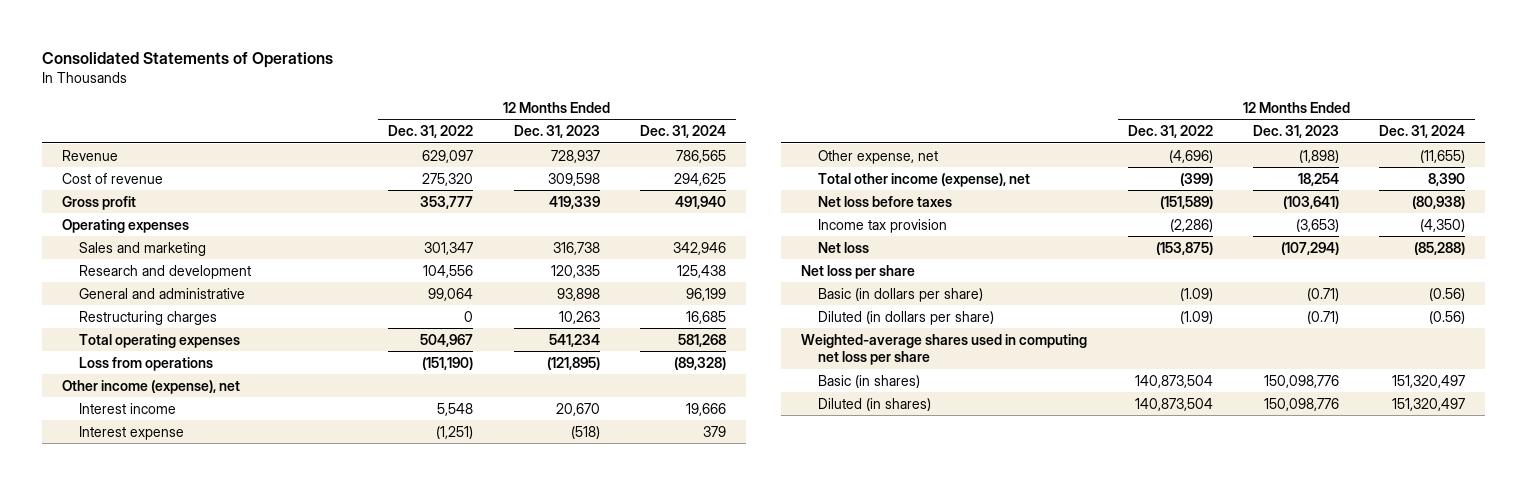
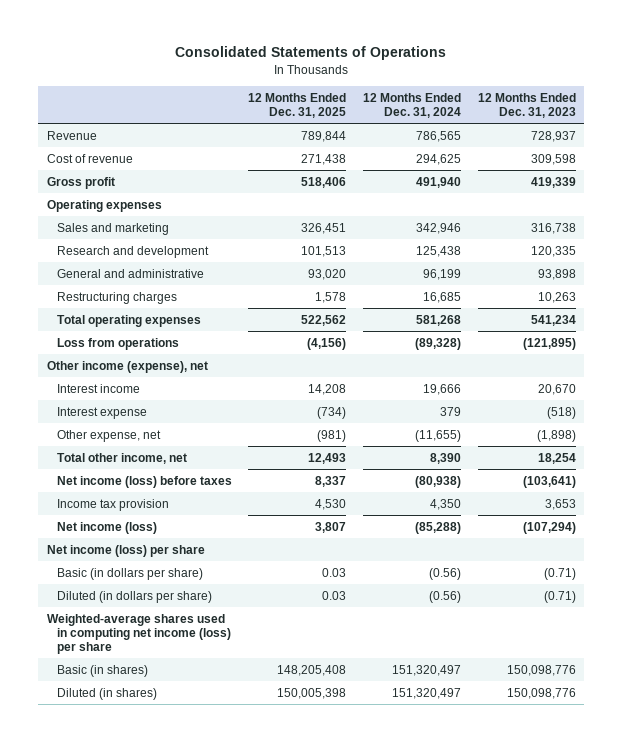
[388,125,474,139] Dec. 31, 2022 -> none
none -> [248,92,347,118] 12 Months Ended Dec. 31, 2025
[817,172,1030,187] Total other income (expense), net -> [56,452,187,464] Total other income, net
[817,195,952,207] Net loss before taxes -> [56,475,232,488] Net income (loss) before taxes
[1296,218,1340,232] (3,653) -> [544,498,576,510] 3,653
[1420,218,1466,232] (4,350) -> [430,498,462,510] 4,350
[817,241,869,253] Net loss -> [56,521,157,534] Net income (loss)
[801,264,916,279] Net loss per share -> [46,544,205,557] Net income (loss) per share
[801,333,1088,366] Weighted-average shares used in computing net loss per share -> [46,613,231,654] Weighted-average shares used in computing net income (loss) per share

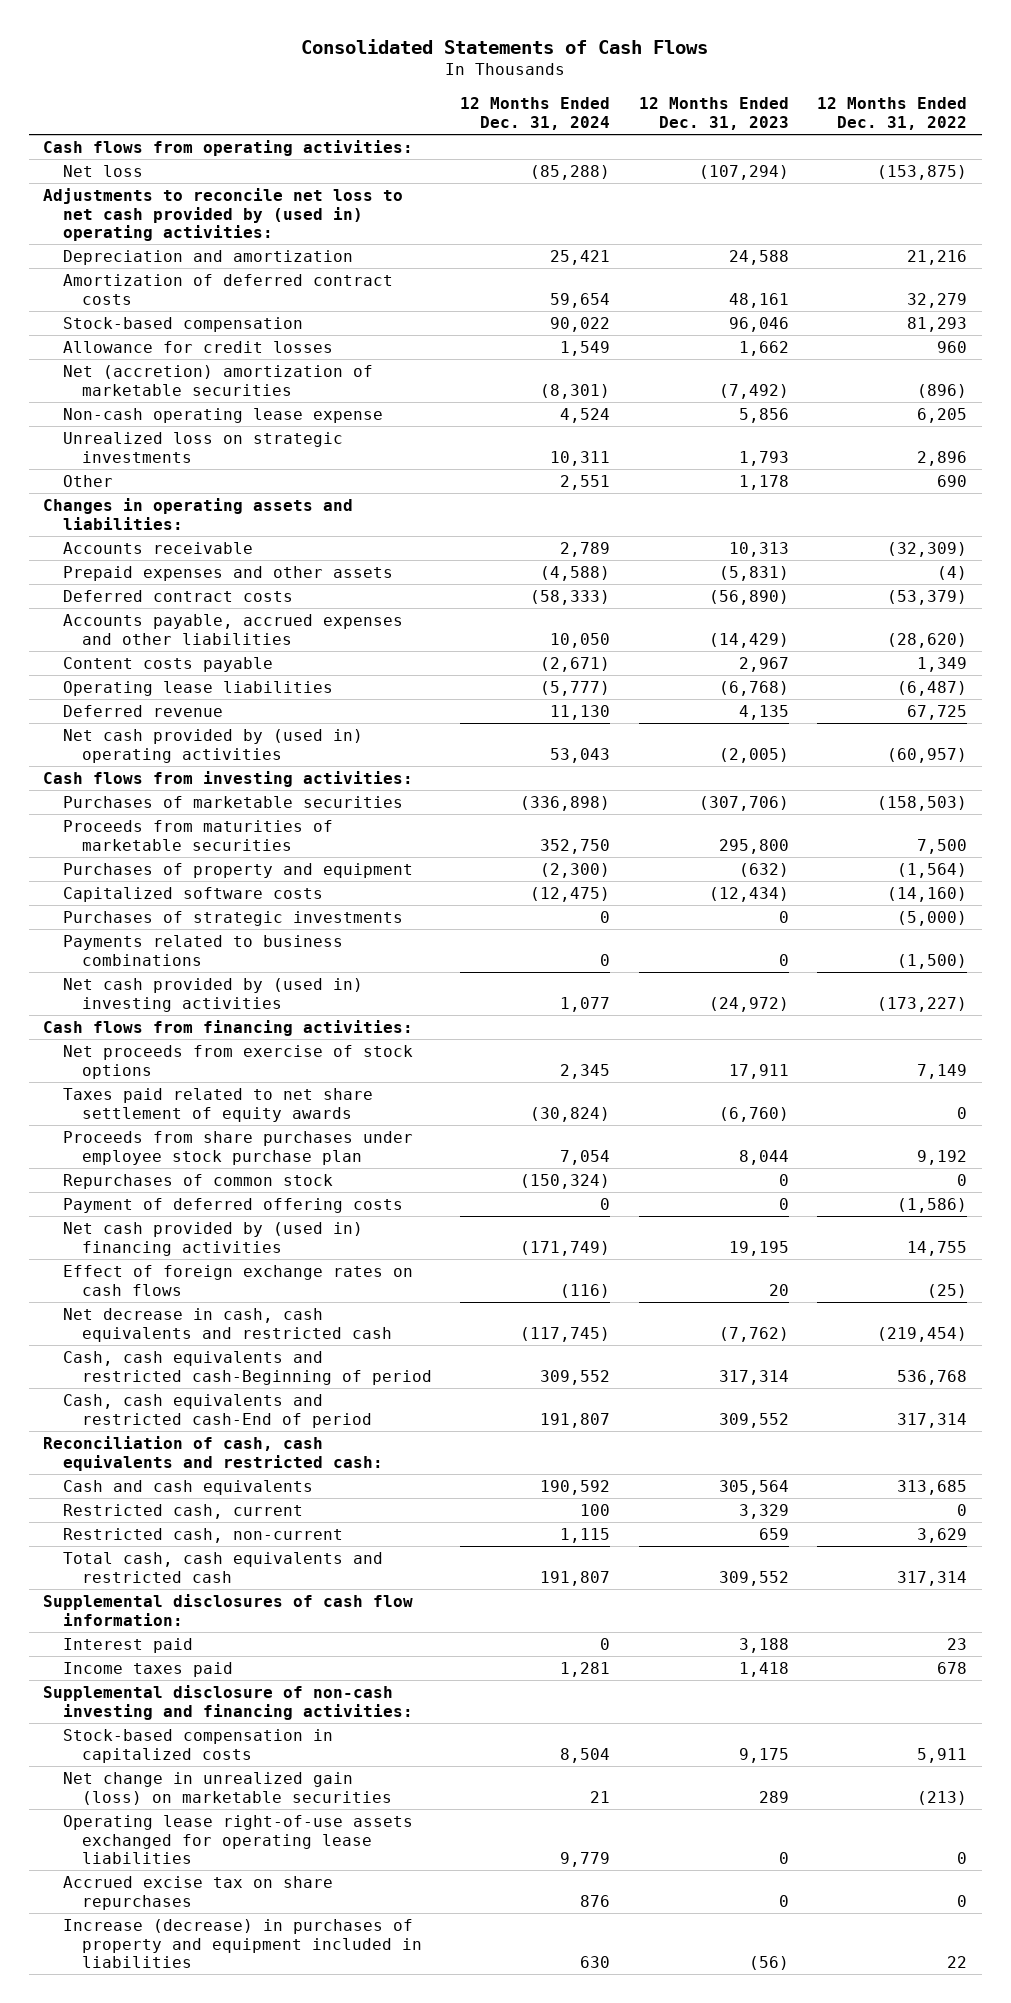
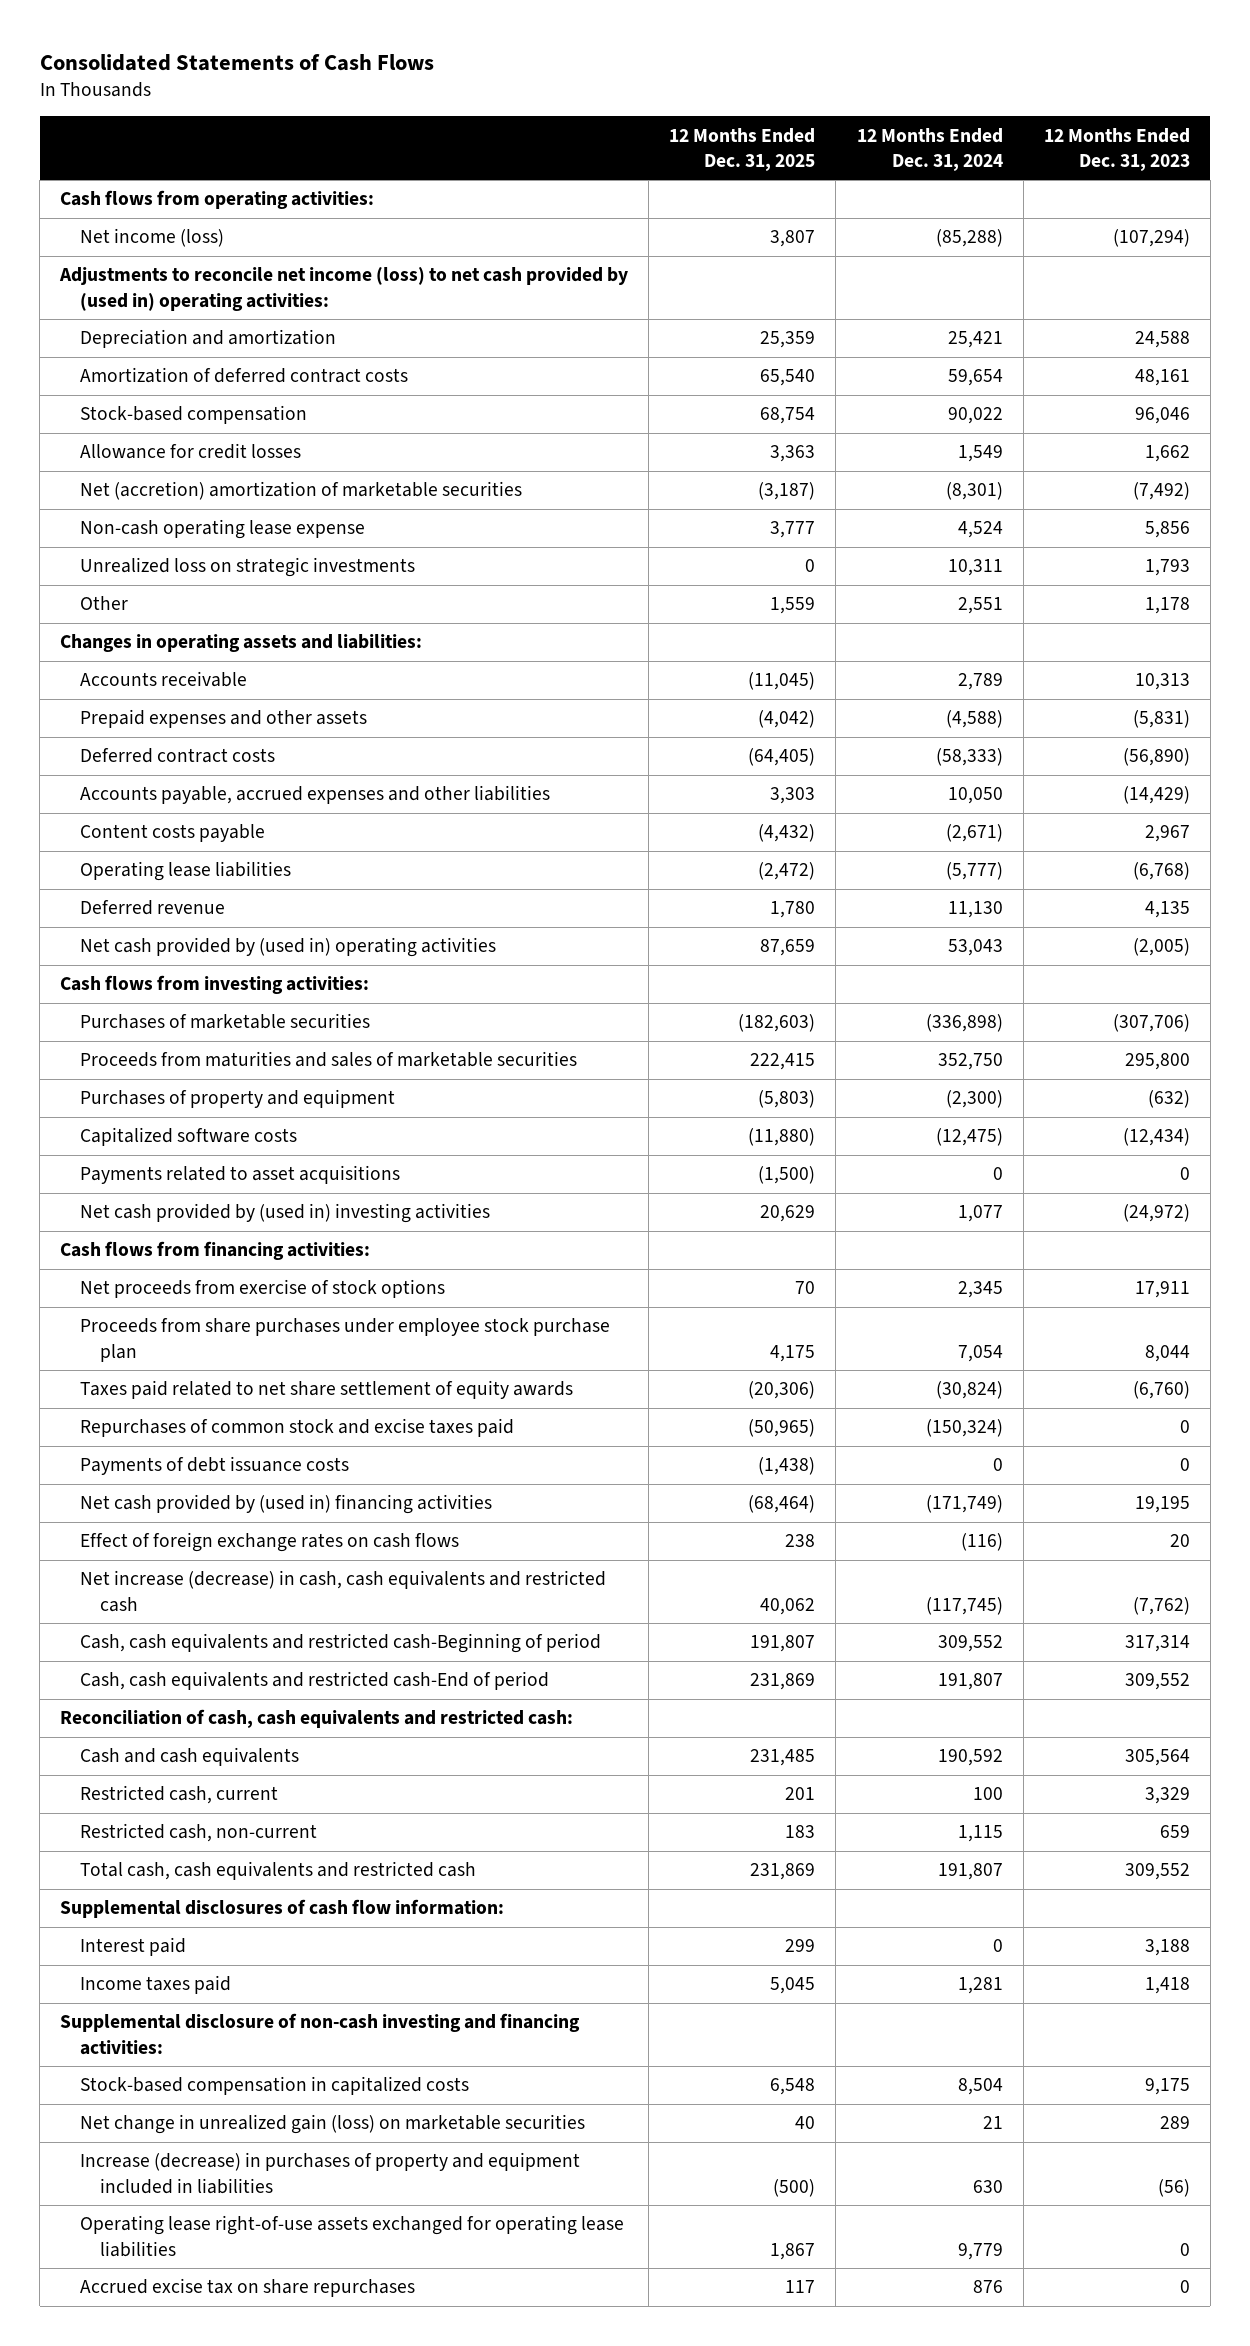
[817,97,968,130] 12 Months Ended Dec. 31, 2022 -> none
none -> [669,127,816,171] 12 Months Ended Dec. 31, 2025
[62,164,143,177] Net loss -> [79,228,224,248] Net income (loss)
[43,187,404,242] Adjustments to reconcile net loss to net cash provided by (used in) operating activities: -> [59,267,629,311] Adjustments to reconcile net income (loss) to net cash provided by (used in) operating activities:
[62,819,333,851] Proceeds from maturities of marketable securities -> [79,1051,577,1068] Proceeds from maturities and sales of marketable securities
[62,910,403,926] Purchases of strategic investments -> none
[62,934,343,966] Payments related to business combinations -> [79,1165,400,1185] Payments related to asset acquisitions
[62,1197,403,1213] Payment of deferred offering costs -> none
[62,1087,373,1122] Taxes paid related to net share settlement of equity awards -> [79,1380,573,1400] Taxes paid related to net share settlement of equity awards
[62,1173,333,1189] Repurchases of common stock -> [79,1418,514,1438] Repurchases of common stock and excise taxes paid
none -> [79,1456,349,1476] Payments of debt issuance costs
[62,1307,392,1342] Net decrease in cash, cash equivalents and restricted cash -> [79,1570,606,1612] Net increase (decrease) in cash, cash equivalents and restricted cash
[62,1918,422,1969] Increase (decrease) in purchases of property and equipment included in liabilities -> [79,2152,580,2194] Increase (decrease) in purchases of property and equipment included in liabilities

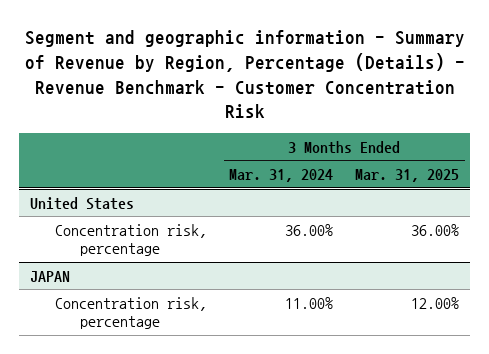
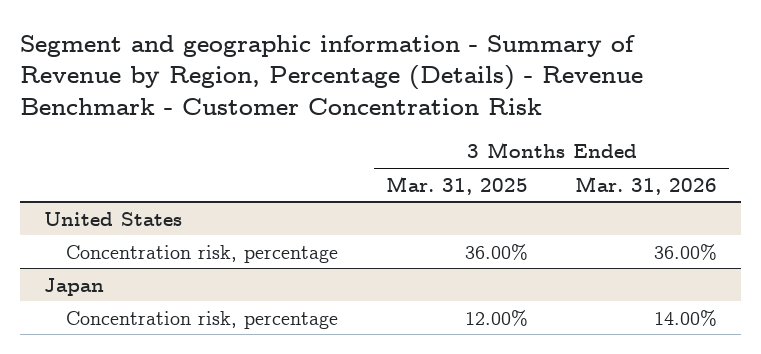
[229,169,334,183] Mar. 31, 2024 -> none
none -> [575,175,718,195] Mar. 31, 2026
[29,270,70,282] JAPAN -> [44,277,105,296] Japan

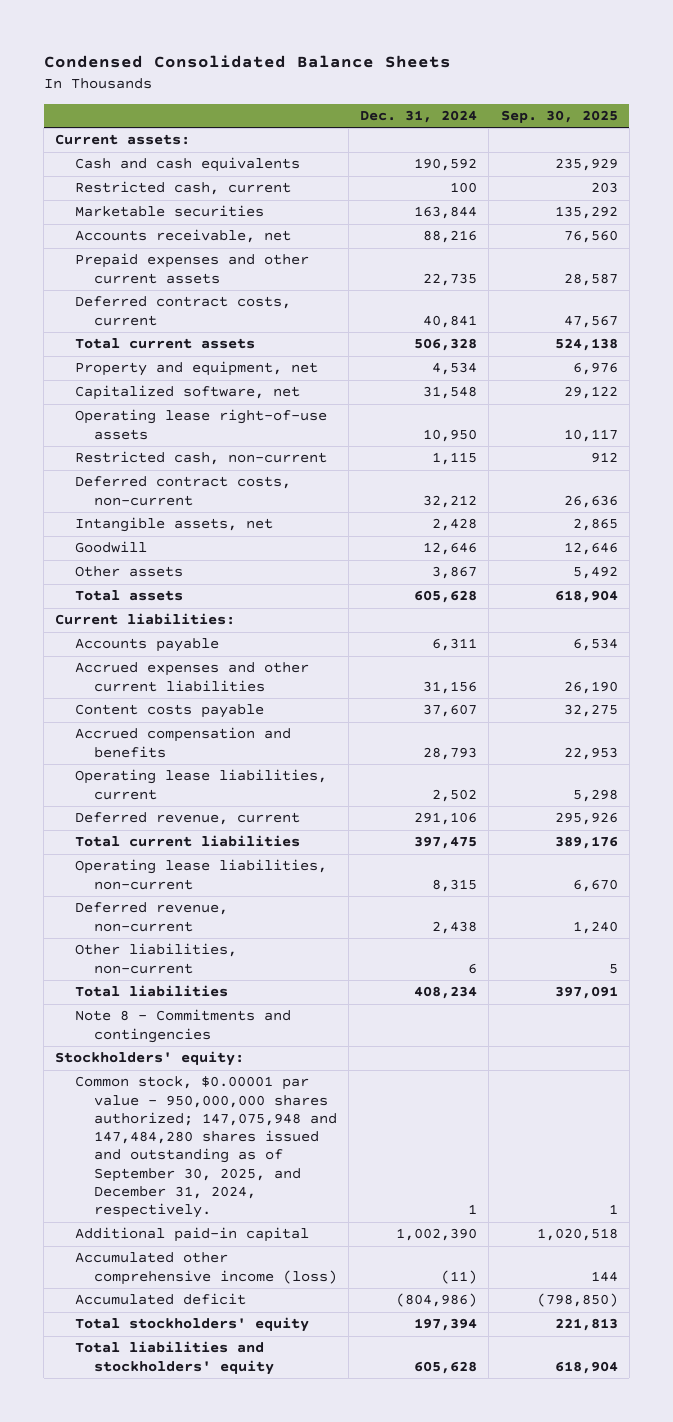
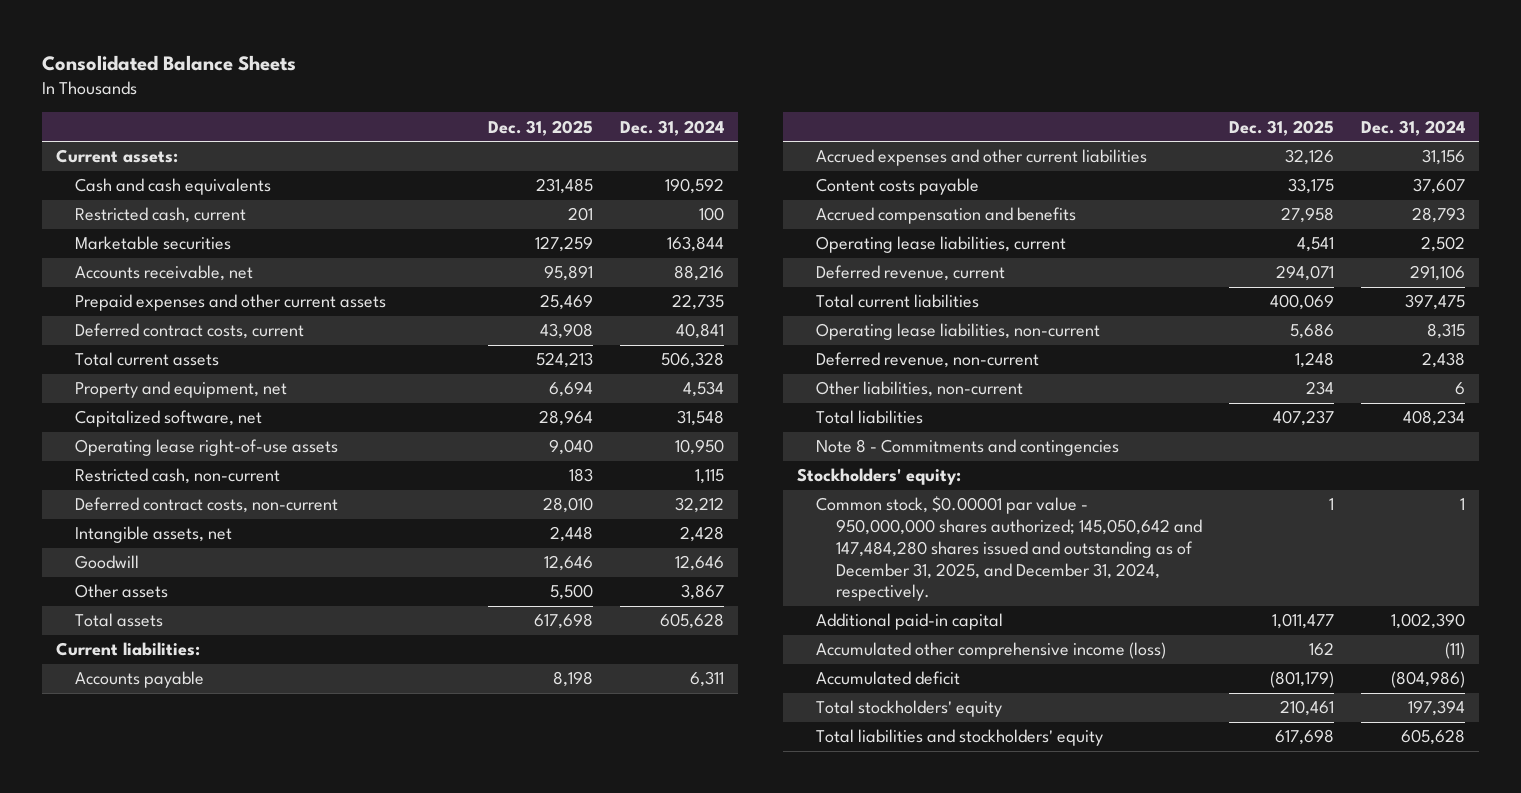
[43,55,451,69] Condensed Consolidated Balance Sheets -> [42,55,297,72] Consolidated Balance Sheets
[500,109,618,123] Sep. 30, 2025 -> none
none -> [488,119,594,136] Dec. 31, 2025
[74,1076,338,1219] Common stock, $0.00001 par value - 950,000,000 shares authorized; 147,075,948 and 147,484,280 shares issued and outstanding as of September 30, 2025, and December 31, 2024, respectively. -> [816,496,1202,602] Common stock, $0.00001 par value - 950,000,000 shares authorized; 145,050,642 and 147,484,280 shares issued and outstanding as of December 31, 2025, and December 31, 2024, respectively.

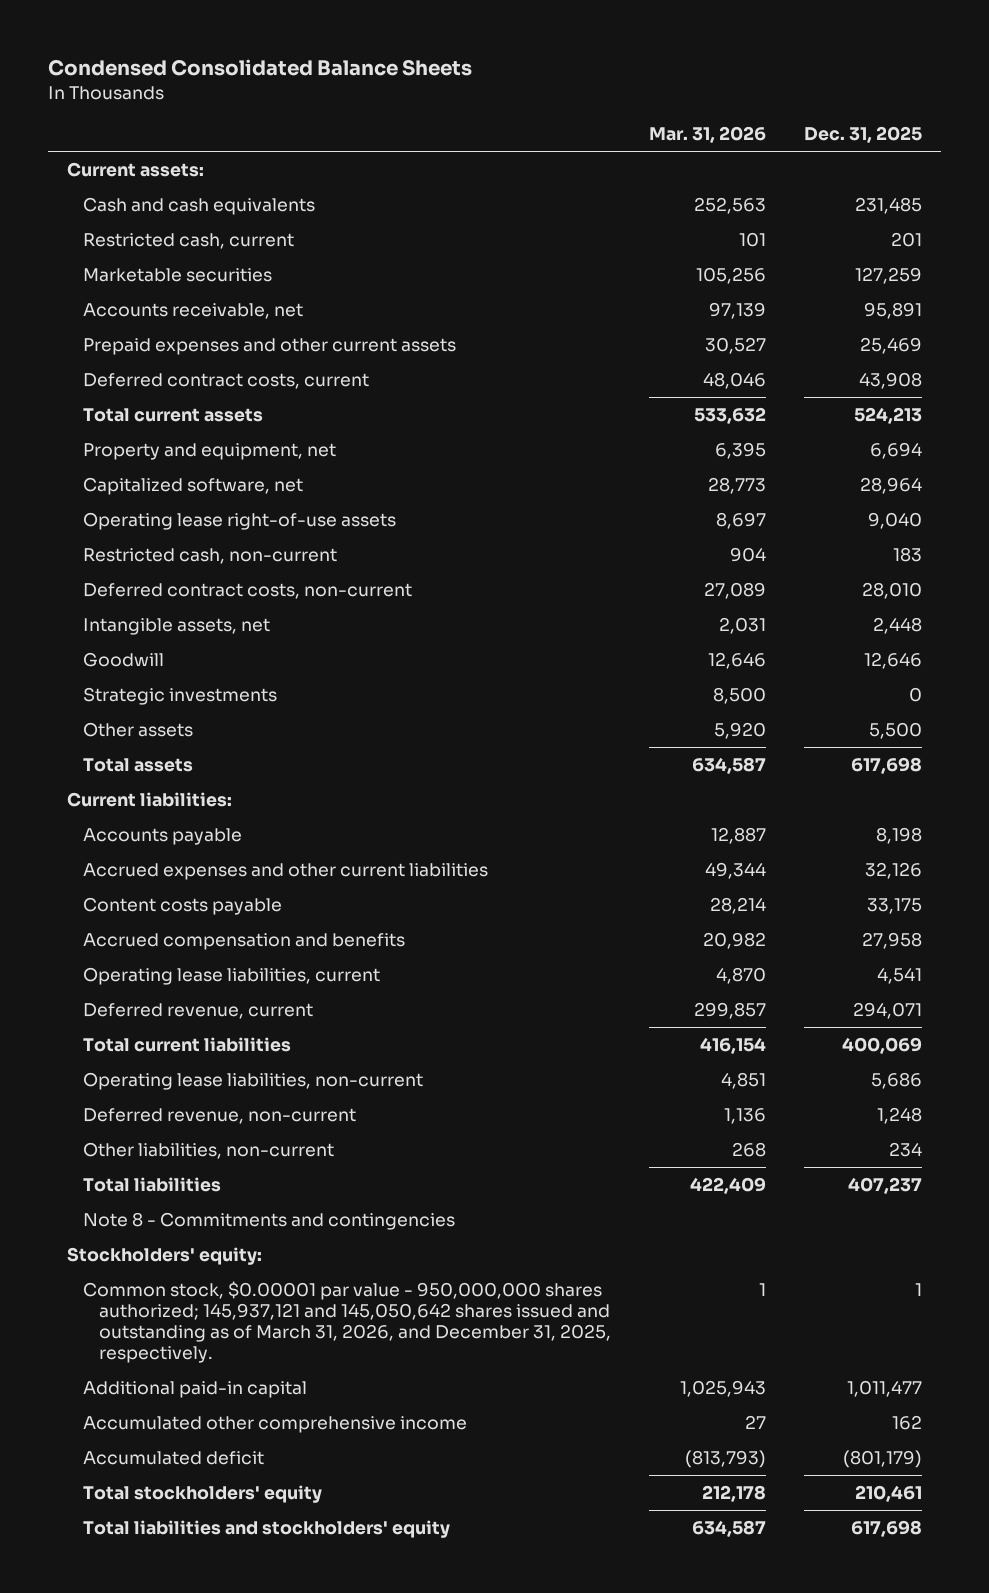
[42,55,297,72] Consolidated Balance Sheets -> [48,59,473,77] Condensed Consolidated Balance Sheets
[620,119,725,136] Dec. 31, 2024 -> none
none -> [648,126,766,144] Mar. 31, 2026
none -> [82,686,277,705] Strategic investments
[816,496,1202,602] Common stock, $0.00001 par value - 950,000,000 shares authorized; 145,050,642 and 147,484,280 shares issued and outstanding as of December 31, 2025, and December 31, 2024, respectively. -> [82,1280,611,1364] Common stock, $0.00001 par value - 950,000,000 shares authorized; 145,937,121 and 145,050,642 shares issued and outstanding as of March 31, 2026, and December 31, 2025, respectively.
[816,642,1167,660] Accumulated other comprehensive income (loss) -> [82,1415,467,1433] Accumulated other comprehensive income

